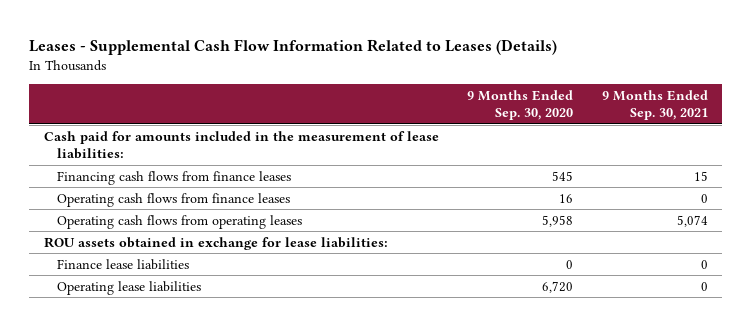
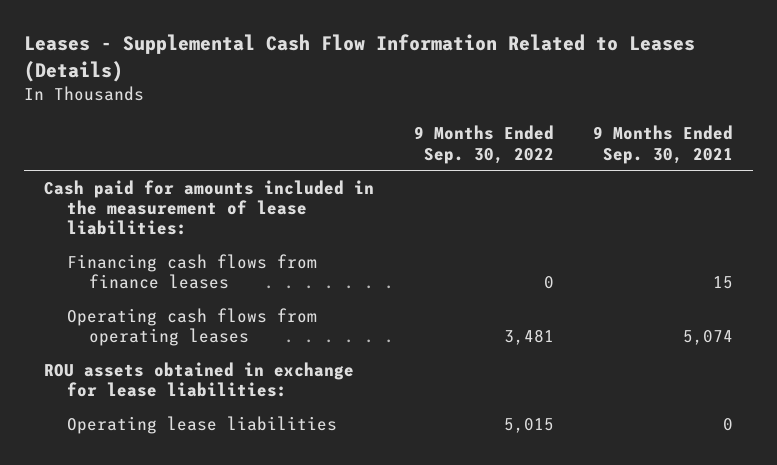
[467,89,574,121] 9 Months Ended Sep. 30, 2020 -> none
none -> [413,125,554,164] 9 Months Ended Sep. 30, 2022
[57,192,291,207] Operating cash flows from finance leases -> none
[57,258,190,270] Finance lease liabilities -> none

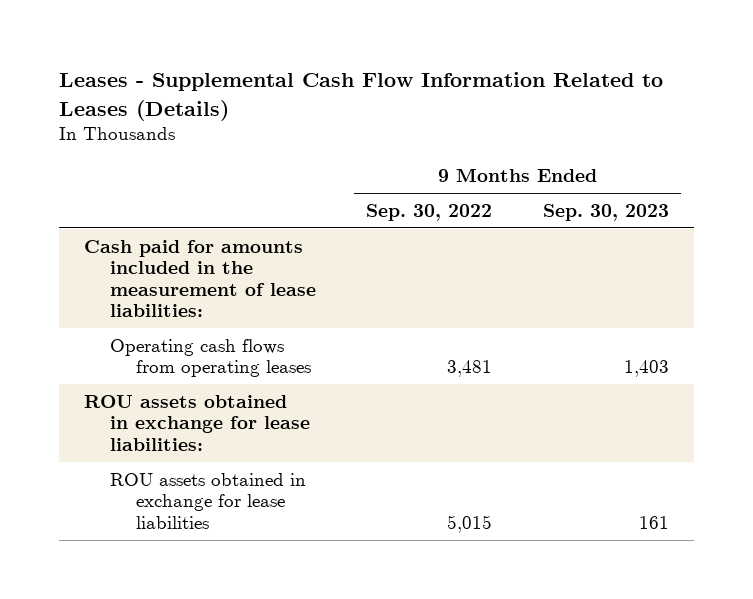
[593,125,734,164] 9 Months Ended Sep. 30, 2021 -> none
none -> [542,203,669,221] Sep. 30, 2023
[66,253,317,290] Financing cash flows from finance leases -> none
[66,415,337,434] Operating lease liabilities -> [110,472,307,529] ROU assets obtained in exchange for lease liabilities

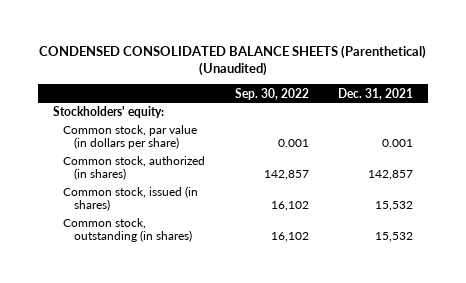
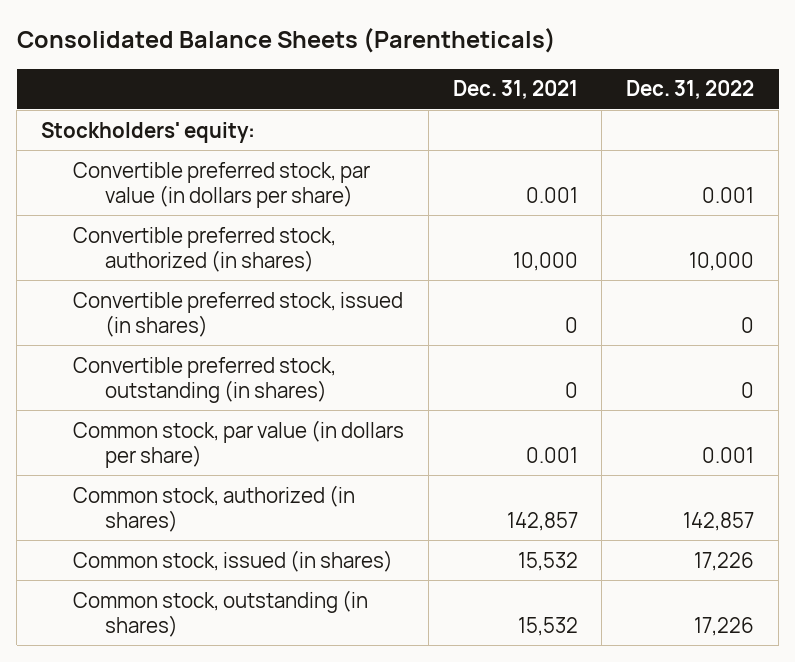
[38,44,426,77] CONDENSED CONSOLIDATED BALANCE SHEETS (Parenthetical) (Unaudited) -> [16,28,556,54] Consolidated Balance Sheets (Parentheticals)
[234,87,309,100] Sep. 30, 2022 -> none
none -> [626,80,755,100] Dec. 31, 2022
none -> [72,161,370,208] Convertible preferred stock, par value (in dollars per share)
none -> [72,226,336,272] Convertible preferred stock, authorized (in shares)
none -> [72,291,403,337] Convertible preferred stock, issued (in shares)
none -> [72,356,336,403] Convertible preferred stock, outstanding (in shares)

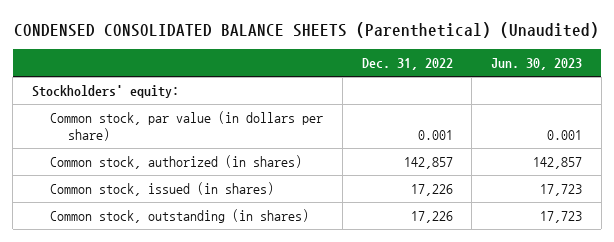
[16,28,556,54] Consolidated Balance Sheets (Parentheticals) -> [14,21,600,38] CONDENSED CONSOLIDATED BALANCE SHEETS (Parenthetical) (Unaudited)
[452,80,578,100] Dec. 31, 2021 -> none
none -> [491,58,583,71] Jun. 30, 2023
[72,161,370,208] Convertible preferred stock, par value (in dollars per share) -> none
[72,226,336,272] Convertible preferred stock, authorized (in shares) -> none
[72,291,403,337] Convertible preferred stock, issued (in shares) -> none
[72,356,336,403] Convertible preferred stock, outstanding (in shares) -> none

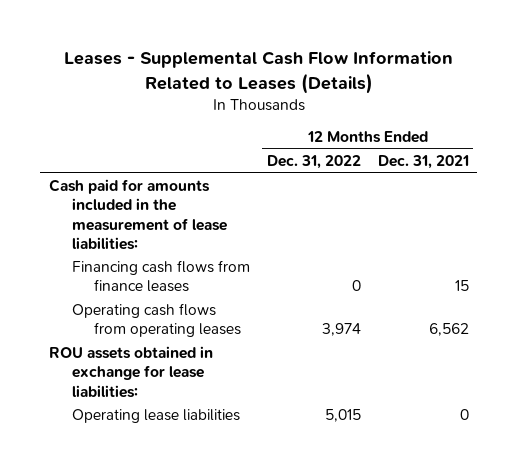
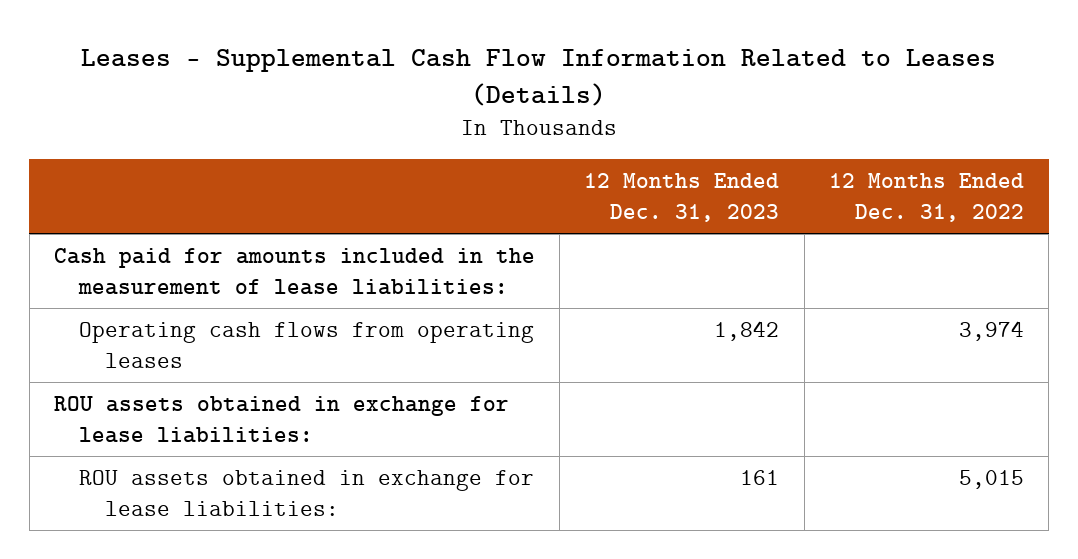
[377,155,469,170] Dec. 31, 2021 -> none
none -> [584,173,780,223] 12 Months Ended Dec. 31, 2023
[71,260,250,293] Financing cash flows from finance leases -> none
[71,409,240,424] Operating lease liabilities -> [79,469,535,516] ROU assets obtained in exchange for lease liabilities:

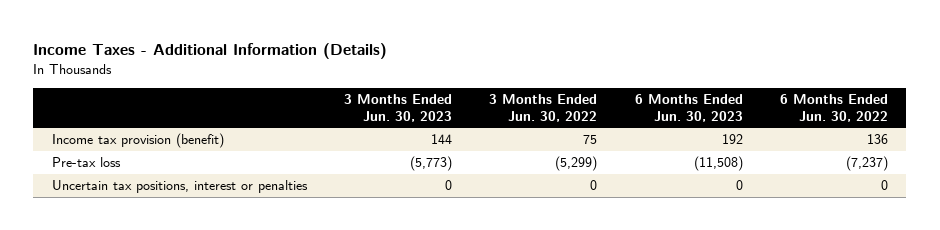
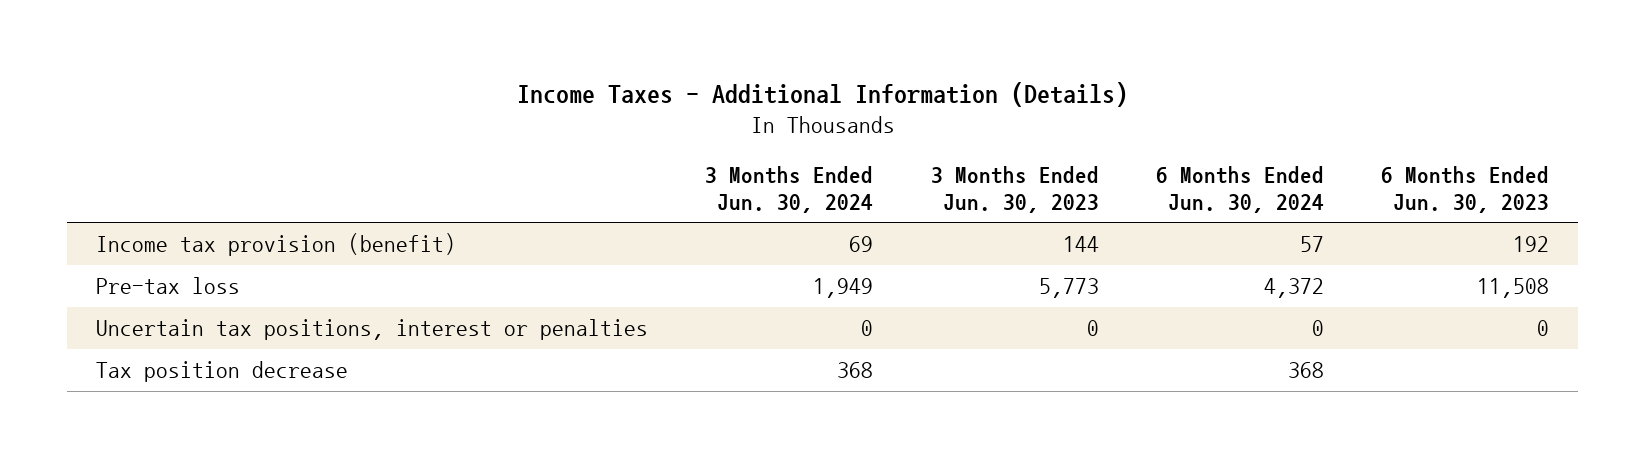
[489,94,598,122] 3 Months Ended Jun. 30, 2022 -> none
[779,94,888,122] 6 Months Ended Jun. 30, 2022 -> none
none -> [705,166,874,213] 3 Months Ended Jun. 30, 2024
none -> [1155,166,1324,213] 6 Months Ended Jun. 30, 2024
[410,156,453,172] (5,773) -> [1038,278,1099,299] 5,773
[693,156,743,172] (11,508) -> [1477,278,1550,299] 11,508
none -> [95,361,348,383] Tax position decrease

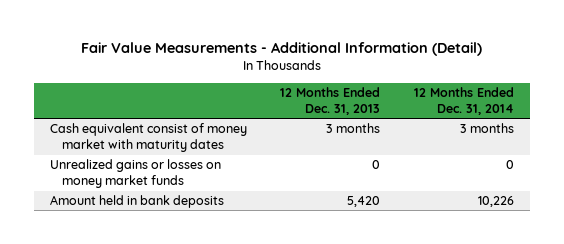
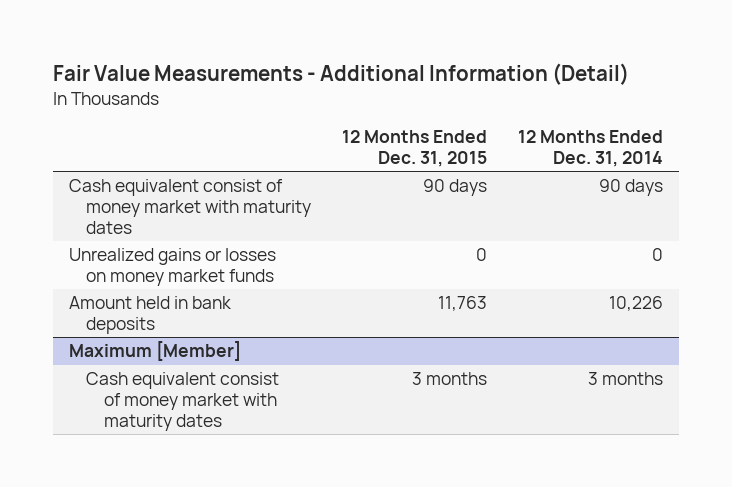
[280,86,381,116] 12 Months Ended Dec. 31, 2013 -> none
none -> [342,129,488,167] 12 Months Ended Dec. 31, 2015
[459,123,514,134] 3 months -> [599,179,664,197] 90 days
none -> [68,341,241,362] Maximum [Member]
none -> [86,372,280,432] Cash equivalent consist of money market with maturity dates

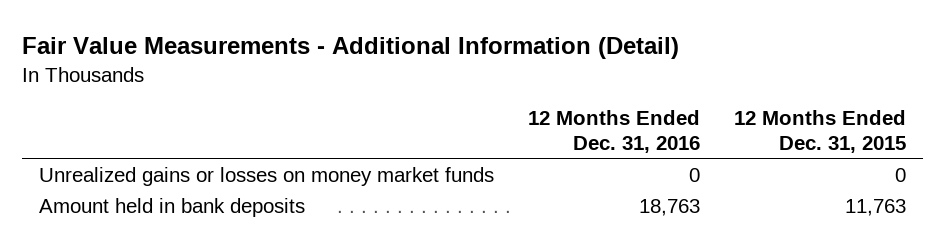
[518,129,664,167] 12 Months Ended Dec. 31, 2014 -> none
none -> [527,110,700,154] 12 Months Ended Dec. 31, 2016
[68,179,312,235] Cash equivalent consist of money market with maturity dates -> none
[68,341,241,362] Maximum [Member] -> none
[86,372,280,432] Cash equivalent consist of money market with maturity dates -> none

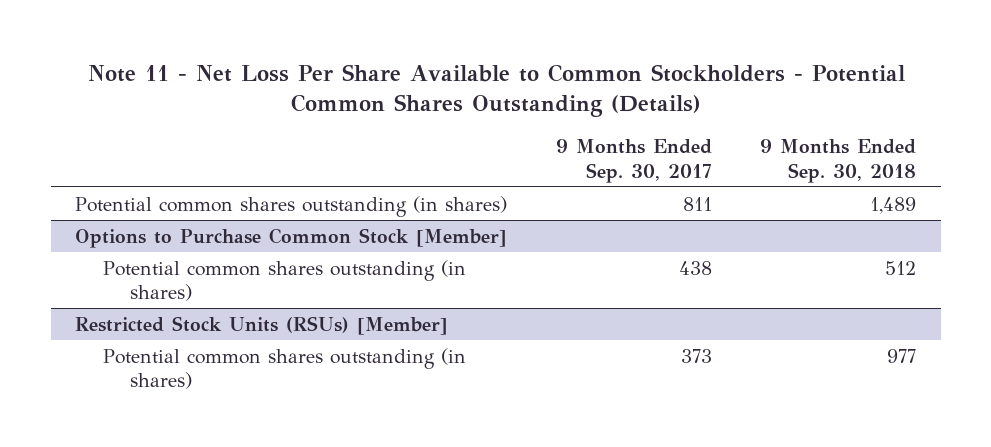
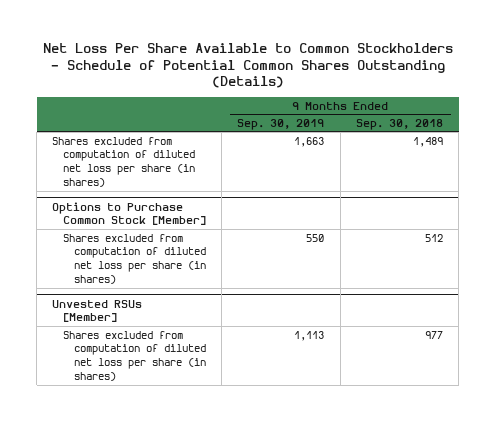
[87,63,905,118] Note 11 - Net Loss Per Share Available to Common Stockholders - Potential Common Shares Outstanding (Details) -> [42,43,453,89] Net Loss Per Share Available to Common Stockholders - Schedule of Potential Common Shares Outstanding (Details)
[555,139,712,183] 9 Months Ended Sep. 30, 2017 -> none
none -> [237,118,325,130] Sep. 30, 2019
[74,195,507,217] Potential common shares outstanding (in shares) -> [52,136,195,188] Shares excluded from computation of diluted net loss per share (in shares)
[102,259,466,302] Potential common shares outstanding (in shares) -> [62,233,206,285] Shares excluded from computation of diluted net loss per share (in shares)
[74,315,448,335] Restricted Stock Units (RSUs) [Member] -> [52,299,143,323] Unvested RSUs [Member]
[102,347,466,390] Potential common shares outstanding (in shares) -> [62,330,206,382] Shares excluded from computation of diluted net loss per share (in shares)

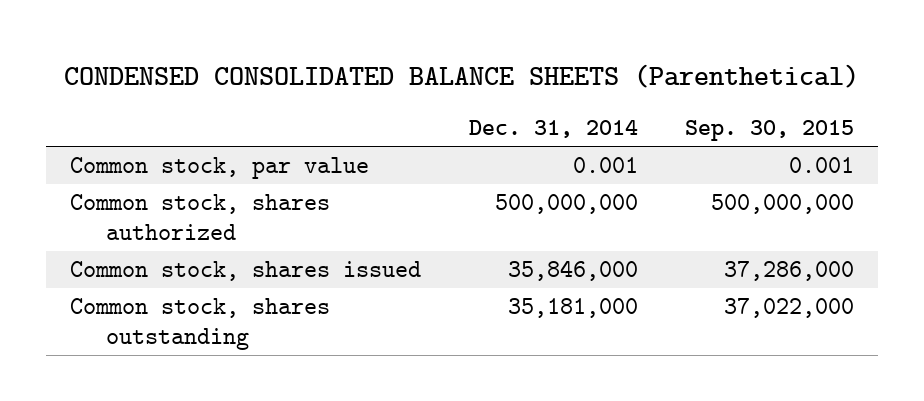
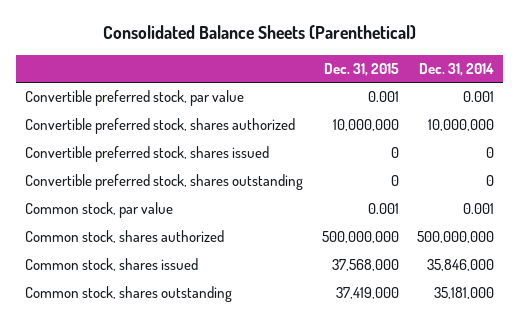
[64,63,860,88] CONDENSED CONSOLIDATED BALANCE SHEETS (Parenthetical) -> [102,25,416,40] Consolidated Balance Sheets (Parenthetical)
[685,120,855,142] Sep. 30, 2015 -> none
none -> [323,62,399,76] Dec. 31, 2015
none -> [25,90,245,107] Convertible preferred stock, par value
none -> [25,118,296,135] Convertible preferred stock, shares authorized
none -> [25,146,270,163] Convertible preferred stock, shares issued
none -> [25,174,304,191] Convertible preferred stock, shares outstanding

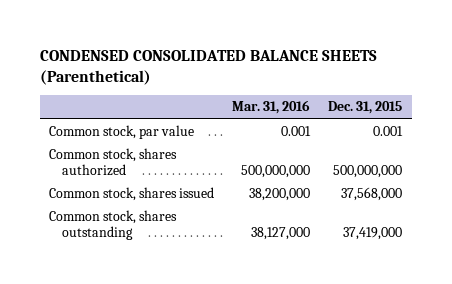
[102,25,416,40] Consolidated Balance Sheets (Parenthetical) -> [40,49,378,85] CONDENSED CONSOLIDATED BALANCE SHEETS (Parenthetical)
[419,62,495,76] Dec. 31, 2014 -> none
none -> [232,100,311,115] Mar. 31, 2016
[25,90,245,107] Convertible preferred stock, par value -> none
[25,118,296,135] Convertible preferred stock, shares authorized -> none
[25,146,270,163] Convertible preferred stock, shares issued -> none
[25,174,304,191] Convertible preferred stock, shares outstanding -> none

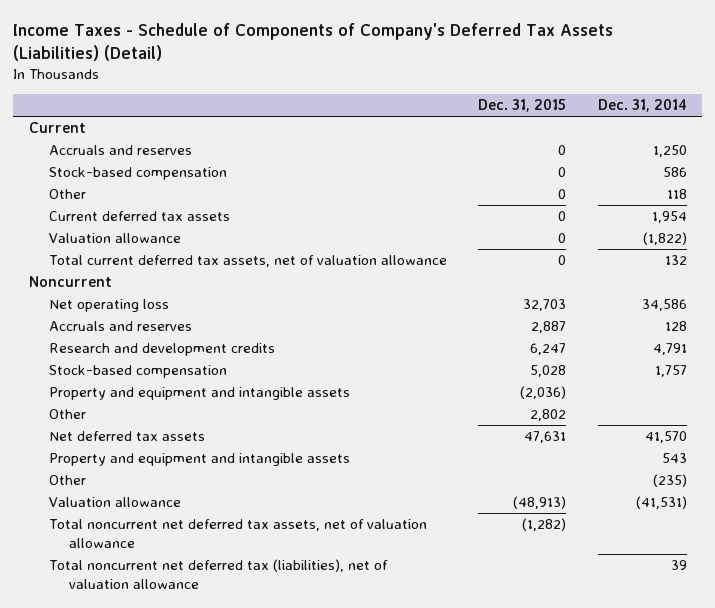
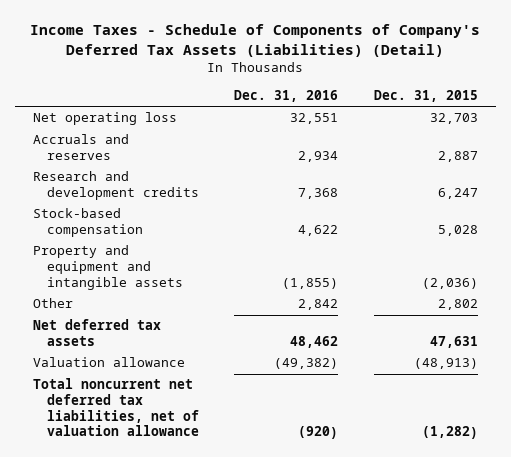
[597,99,687,113] Dec. 31, 2014 -> none
none -> [234,90,339,103] Dec. 31, 2016
[28,122,86,134] Current -> none
[48,145,192,156] Accruals and reserves -> none
[48,167,227,181] Stock-based compensation -> none
[48,189,86,200] Other -> none
[48,211,230,222] Current deferred tax assets -> none
[48,233,181,244] Valuation allowance -> none
[48,255,447,268] Total current deferred tax assets, net of valuation allowance -> none
[28,276,112,288] Noncurrent -> none
[48,453,350,467] Property and equipment and intangible assets -> none
[48,475,86,486] Other -> none
[48,559,388,590] Total noncurrent net deferred tax (liabilities), net of valuation allowance -> none
[48,519,427,549] Total noncurrent net deferred tax assets, net of valuation allowance -> [32,378,199,437] Total noncurrent net deferred tax liabilities, net of valuation allowance

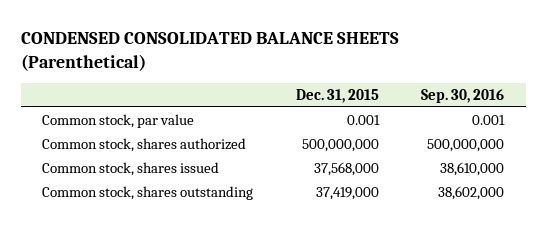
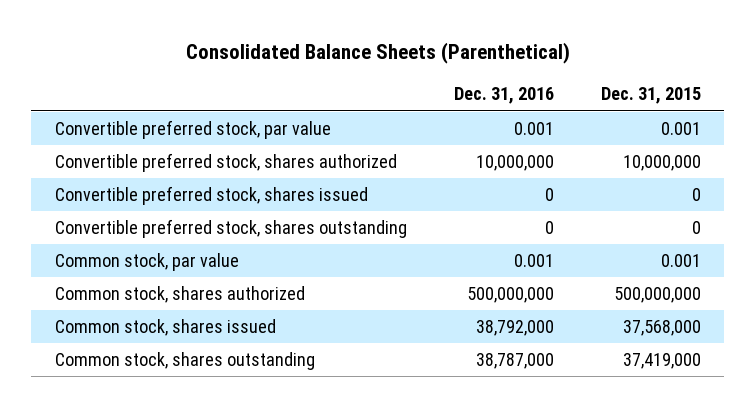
[20,32,399,71] CONDENSED CONSOLIDATED BALANCE SHEETS (Parenthetical) -> [185,42,570,65] Consolidated Balance Sheets (Parenthetical)
[421,89,505,104] Sep. 30, 2016 -> none
none -> [453,87,554,105] Dec. 31, 2016
none -> [54,119,331,139] Convertible preferred stock, par value
none -> [54,152,397,172] Convertible preferred stock, shares authorized
none -> [54,185,368,205] Convertible preferred stock, shares issued
none -> [54,218,407,238] Convertible preferred stock, shares outstanding

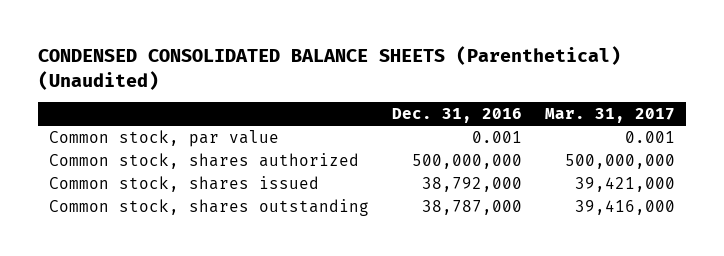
[185,42,570,65] Consolidated Balance Sheets (Parenthetical) -> [38,46,622,90] CONDENSED CONSOLIDATED BALANCE SHEETS (Parenthetical) (Unaudited)
[600,87,701,105] Dec. 31, 2015 -> none
none -> [544,108,675,124] Mar. 31, 2017
[54,119,331,139] Convertible preferred stock, par value -> none
[54,152,397,172] Convertible preferred stock, shares authorized -> none
[54,185,368,205] Convertible preferred stock, shares issued -> none
[54,218,407,238] Convertible preferred stock, shares outstanding -> none

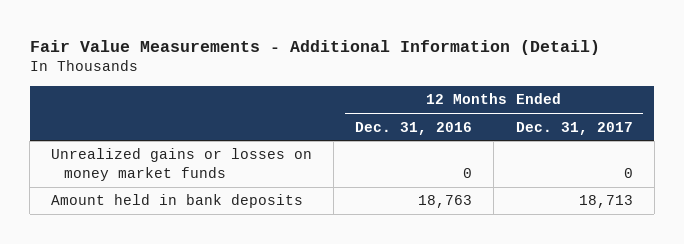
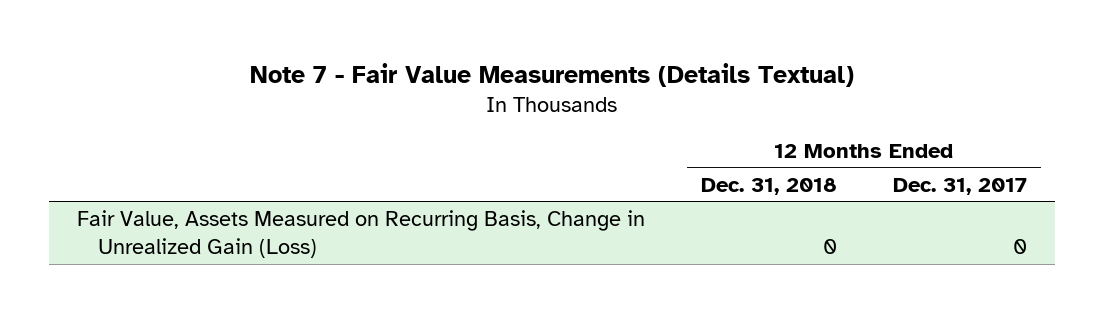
[29,39,600,55] Fair Value Measurements - Additional Information (Detail) -> [249,62,854,87] Note 7 - Fair Value Measurements (Details Textual)
[355,121,473,135] Dec. 31, 2016 -> none
none -> [700,177,837,195] Dec. 31, 2018
[51,194,304,209] Amount held in bank deposits -> none
[51,148,313,181] Unrealized gains or losses on money market funds -> [76,210,645,259] Fair Value, Assets Measured on Recurring Basis, Change in Unrealized Gain (Loss)

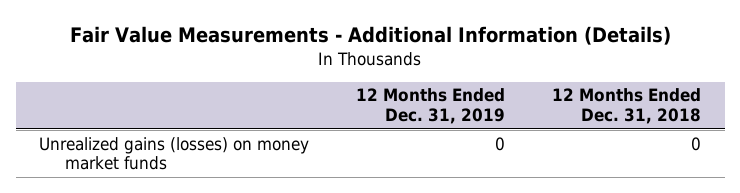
[249,62,854,87] Note 7 - Fair Value Measurements (Details Textual) -> [70,25,672,45] Fair Value Measurements - Additional Information (Details)
[892,177,1027,195] Dec. 31, 2017 -> none
none -> [356,88,506,125] 12 Months Ended Dec. 31, 2019
[76,210,645,259] Fair Value, Assets Measured on Recurring Basis, Change in Unrealized Gain (Loss) -> [39,136,310,171] Unrealized gains (losses) on money market funds

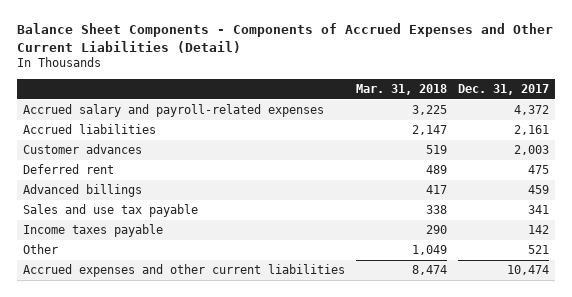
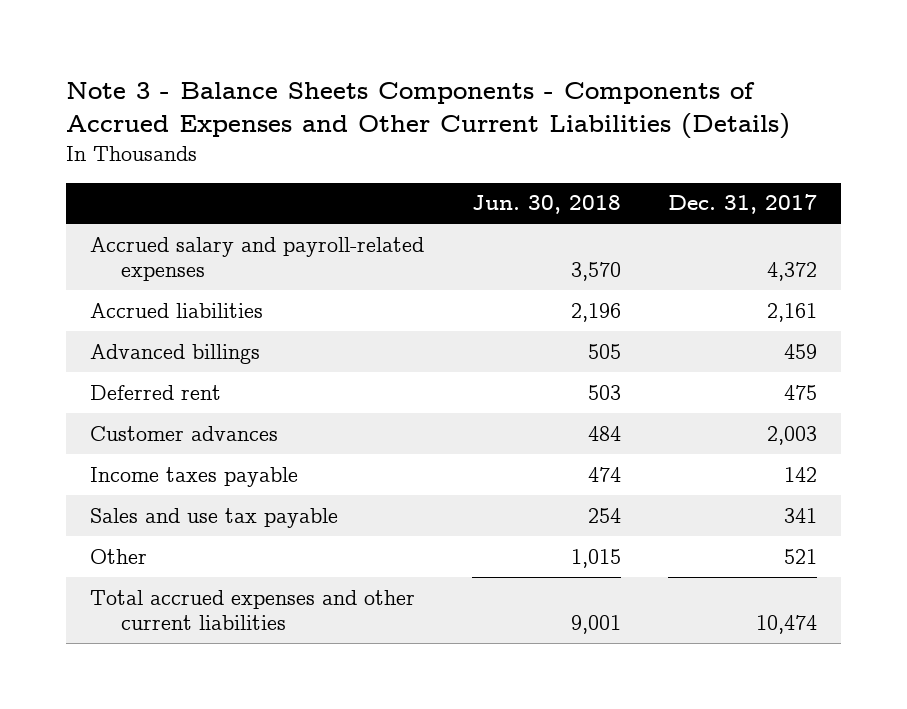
[16,23,553,53] Balance Sheet Components - Components of Accrued Expenses and Other Current Liabilities (Detail) -> [66,82,791,140] Note 3 - Balance Sheets Components - Components of Accrued Expenses and Other Current Liabilities (Details)
[355,83,447,95] Mar. 31, 2018 -> none
none -> [471,195,621,215] Jun. 30, 2018
[22,164,114,175] Deferred rent -> [89,384,221,400] Deferred rent
[22,144,142,155] Customer advances -> [89,425,278,441] Customer advances
[22,204,198,218] Sales and use tax payable -> [89,507,338,528] Sales and use tax payable
[22,264,345,278] Accrued expenses and other current liabilities -> [89,589,415,630] Total accrued expenses and other current liabilities

